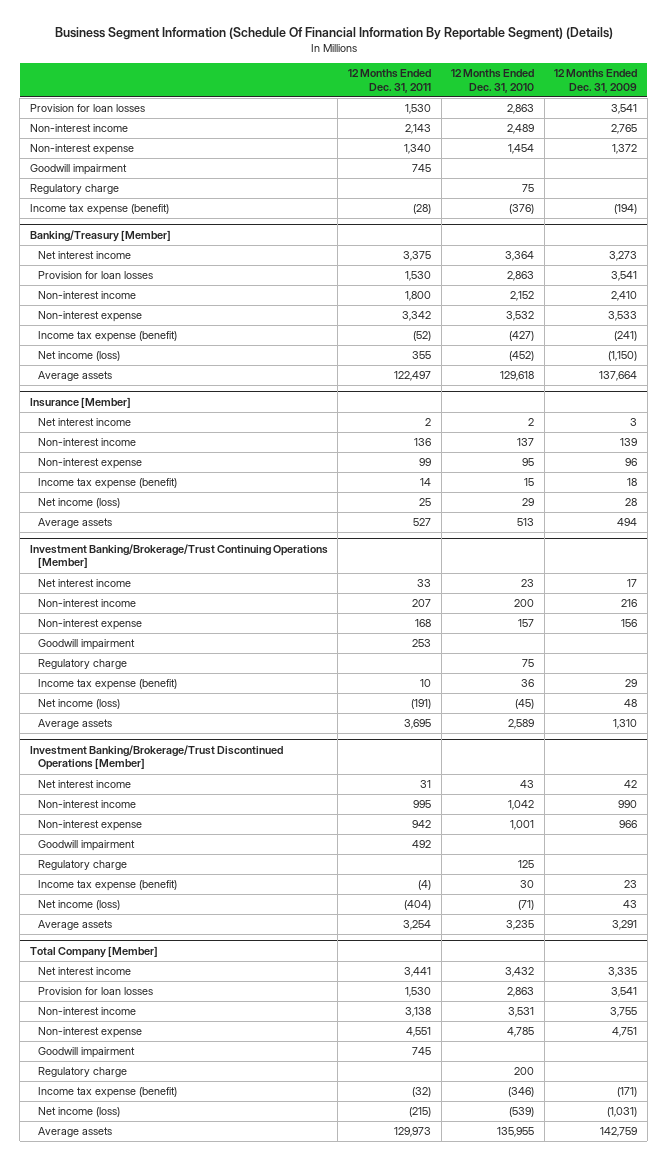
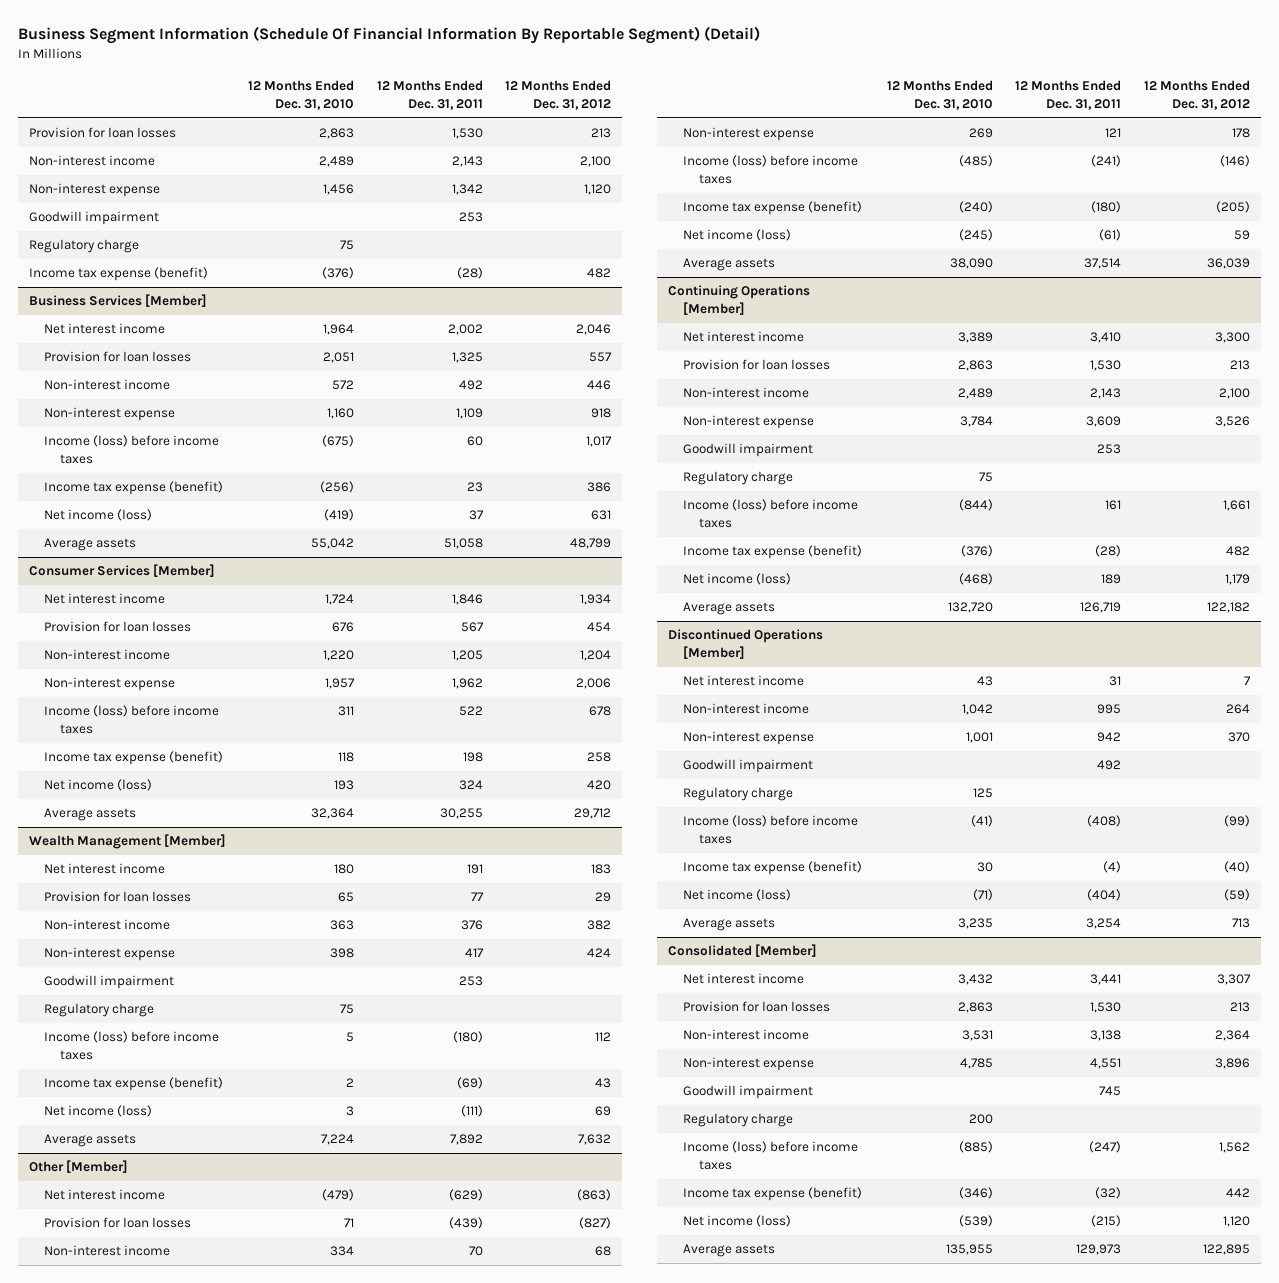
[54,26,613,40] Business Segment Information (Schedule Of Financial Information By Reportable Segment) (Details) -> [17,26,760,45] Business Segment Information (Schedule Of Financial Information By Reportable Segment) (Detail)
[554,69,638,93] 12 Months Ended Dec. 31, 2009 -> none
none -> [505,80,612,110] 12 Months Ended Dec. 31, 2012
[404,144,432,155] 1,340 -> [451,184,483,196] 1,342
[508,144,535,155] 1,454 -> [323,184,355,196] 1,456
[412,164,432,173] 745 -> [458,212,483,223] 253
[29,229,171,242] Banking/Treasury [Member] -> none
none -> [29,294,208,308] Business Services [Member]
[403,251,432,262] 3,375 -> [447,324,483,336] 2,002
[505,251,535,262] 3,364 -> [323,324,355,336] 1,964
none -> [44,351,192,363] Provision for loan losses
none -> [44,379,171,391] Non-interest income
none -> [44,407,176,422] Non-interest expense
none -> [44,435,220,465] Income (loss) before income taxes
none -> [44,481,224,496] Income tax expense (benefit)
none -> [44,509,153,522] Net income (loss)
none -> [44,538,137,552] Average assets
none -> [29,564,216,578] Consumer Services [Member]
none -> [44,593,166,605] Net interest income
none -> [44,621,192,633] Provision for loan losses
none -> [44,649,171,661] Non-interest income
none -> [44,677,176,692] Non-interest expense
none -> [44,705,220,735] Income (loss) before income taxes
none -> [44,751,224,766] Income tax expense (benefit)
none -> [44,779,153,792] Net income (loss)
none -> [44,808,137,822] Average assets
none -> [29,834,227,850] Wealth Management [Member]
none -> [44,863,166,875] Net interest income
none -> [44,891,192,903] Provision for loan losses
none -> [44,919,171,931] Non-interest income
none -> [44,947,176,962] Non-interest expense
none -> [44,975,175,990] Goodwill impairment
none -> [44,1003,155,1018] Regulatory charge
none -> [44,1031,220,1061] Income (loss) before income taxes
none -> [44,1077,224,1092] Income tax expense (benefit)
none -> [44,1105,153,1118] Net income (loss)
none -> [44,1134,137,1148] Average assets
none -> [29,1160,129,1174] Other [Member]
none -> [44,1189,166,1201] Net interest income
none -> [44,1217,192,1229] Provision for loan losses
none -> [44,1245,171,1257] Non-interest income
none -> [683,127,815,142] Non-interest expense
none -> [683,155,859,185] Income (loss) before income taxes
none -> [683,201,863,216] Income tax expense (benefit)
none -> [683,229,792,242] Net income (loss)
none -> [683,258,776,272] Average assets
none -> [667,285,810,316] Continuing Operations [Member]
none -> [683,331,805,343] Net interest income
[38,331,178,343] Income tax expense (benefit) -> none
[38,351,121,362] Net income (loss) -> none
[38,371,113,382] Average assets -> none
[29,396,131,408] Insurance [Member] -> none
[38,418,132,427] Net interest income -> none
[38,438,137,447] Non-interest income -> none
[38,458,143,470] Non-interest expense -> none
[38,478,178,490] Income tax expense (benefit) -> none
[38,498,121,509] Net income (loss) -> none
[38,518,113,529] Average assets -> none
[29,543,328,569] Investment Banking/Brokerage/Trust Continuing Operations [Member] -> none
[38,579,132,588] Net interest income -> none
[38,599,137,608] Non-interest income -> none
[38,619,143,631] Non-interest expense -> none
[405,291,432,302] 1,800 -> [1090,388,1122,400] 2,143
[510,291,535,302] 2,152 -> [958,388,994,400] 2,489
[402,311,432,322] 3,342 -> [1086,416,1122,428] 3,609
[506,311,535,322] 3,532 -> [960,416,994,428] 3,784
[29,744,283,771] Investment Banking/Brokerage/Trust Discontinued Operations [Member] -> none
none -> [683,499,859,529] Income (loss) before income taxes
[420,679,432,688] 10 -> [1095,545,1122,558] (28)
[521,679,535,688] 36 -> [961,545,994,558] (376)
[411,699,432,710] (191) -> [1101,574,1122,585] 189
[515,699,535,710] (45) -> [959,573,994,586] (468)
[404,719,432,730] 3,695 -> [1080,602,1122,614] 126,719
[508,719,535,730] 2,589 -> [948,602,994,614] 132,720
none -> [667,629,823,660] Discontinued Operations [Member]
none -> [683,815,859,845] Income (loss) before income taxes
[29,945,158,958] Total Company [Member] -> none
none -> [667,944,817,958] Consolidated [Member]
none -> [683,1141,859,1171] Income (loss) before income taxes

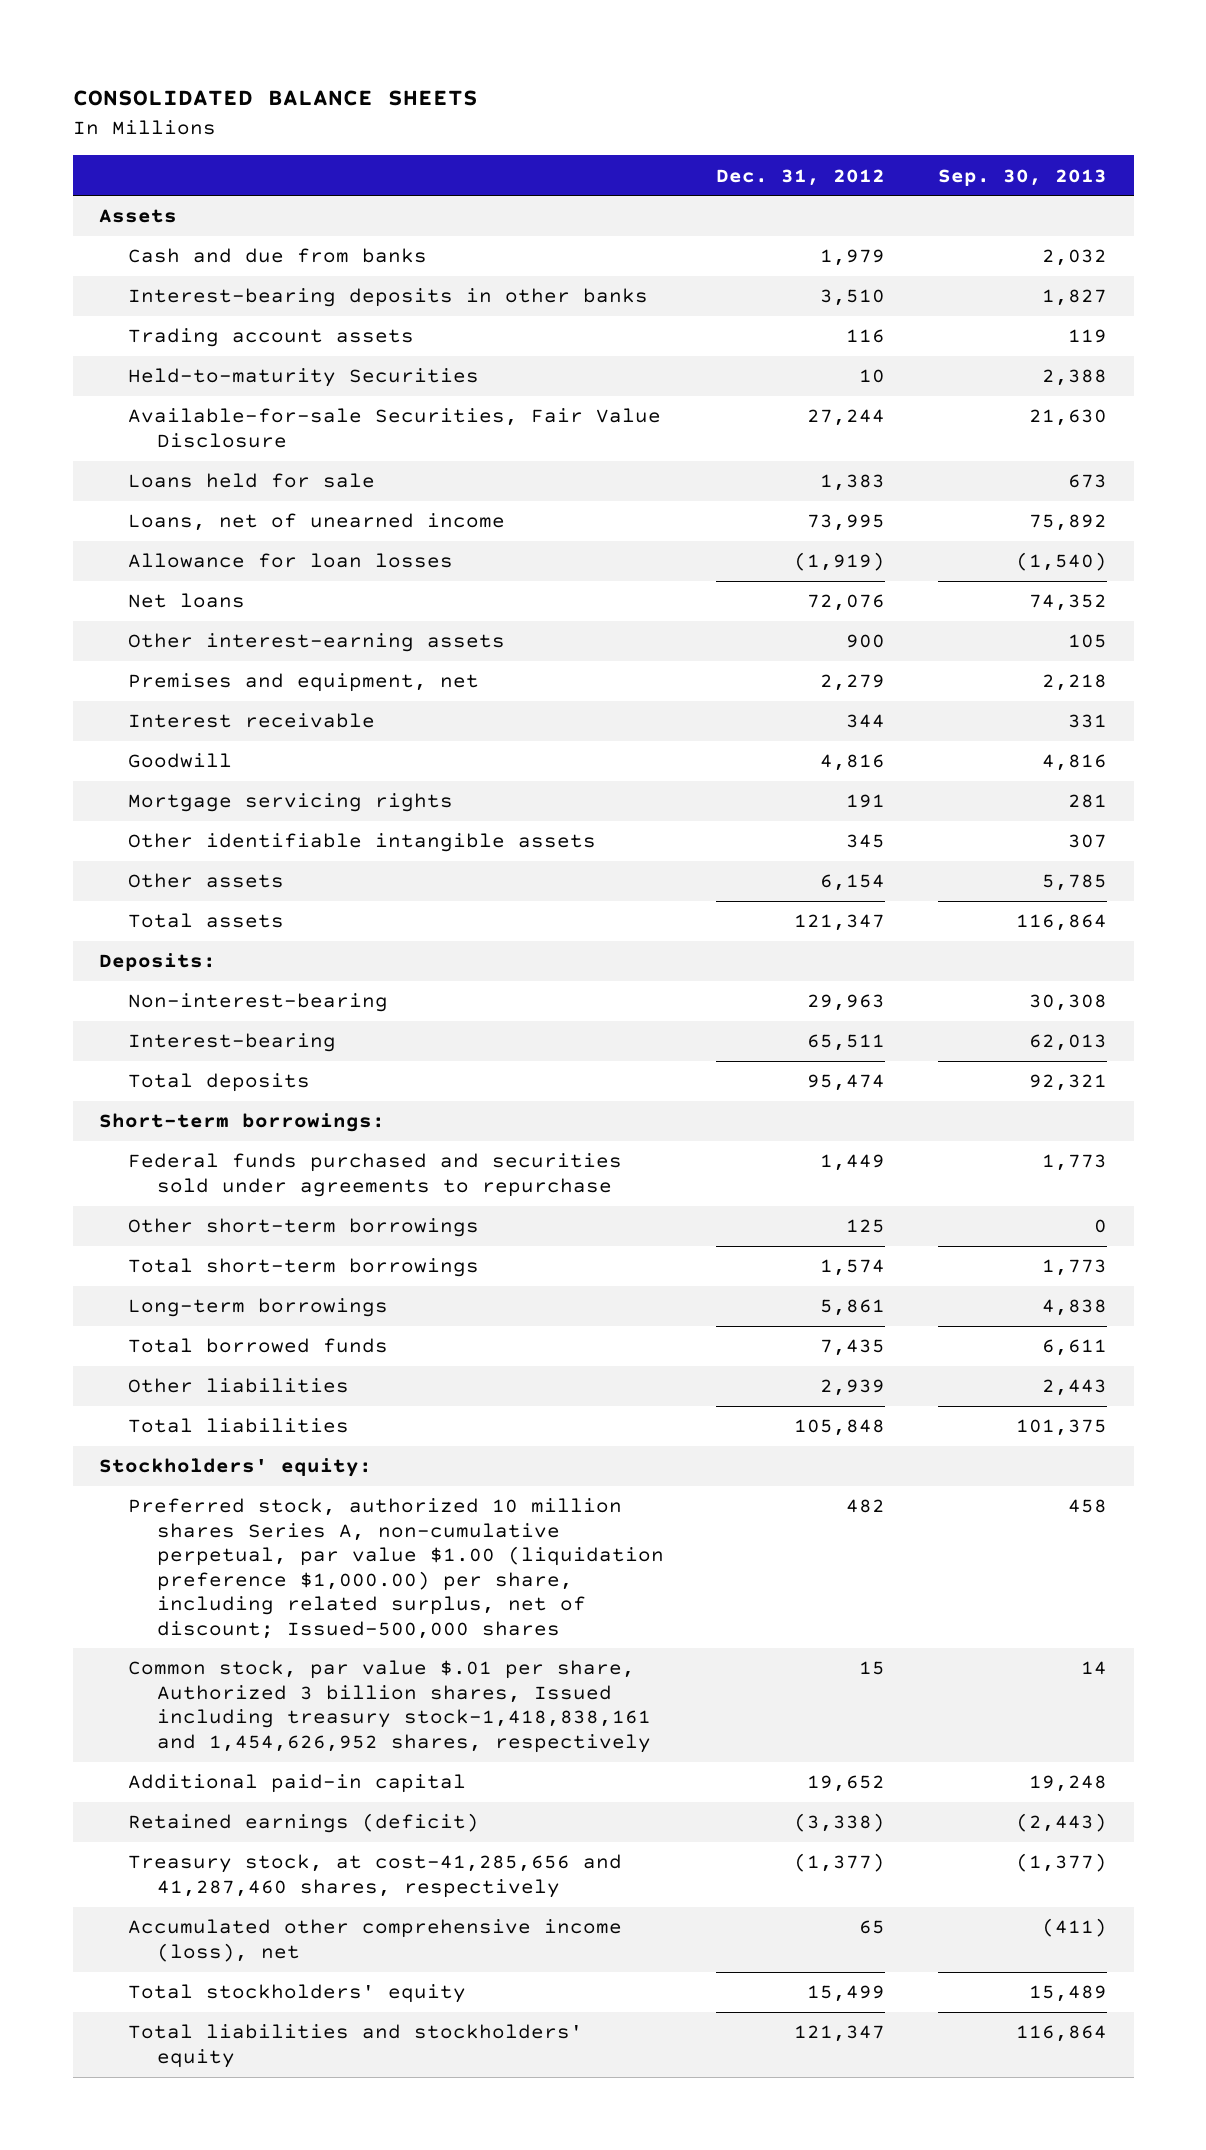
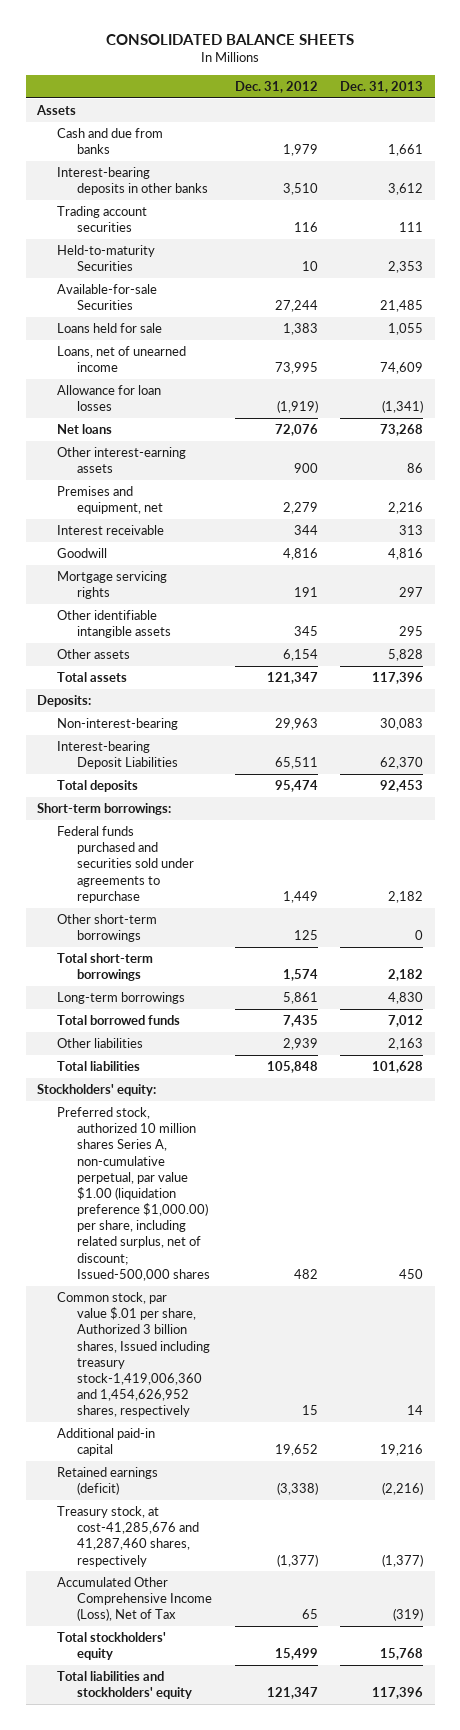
[938,168,1108,186] Sep. 30, 2013 -> none
none -> [340,80,424,93] Dec. 31, 2013
[127,328,414,348] Trading account assets -> [57,206,148,233] Trading account securities
[127,408,661,448] Available-for-sale Securities, Fair Value Disclosure -> [57,284,158,311] Available-for-sale Securities
[127,1033,336,1053] Interest-bearing -> [57,741,178,770] Interest-bearing Deposit Liabilities
[127,1660,651,1753] Common stock, par value $.01 per share, Authorized 3 billion shares, Issued including treasury stock-1,418,838,161 and 1,454,626,952 shares, respectively -> [57,1292,210,1418] Common stock, par value $.01 per share, Authorized 3 billion shares, Issued including treasury stock-1,419,006,360 and 1,454,626,952 shares, respectively
[127,1854,622,1898] Treasury stock, at cost-41,285,656 and 41,287,460 shares, respectively -> [57,1506,199,1567] Treasury stock, at cost-41,285,676 and 41,287,460 shares, respectively
[127,1919,622,1962] Accumulated other comprehensive income (loss), net -> [57,1577,212,1622] Accumulated Other Comprehensive Income (Loss), Net of Tax

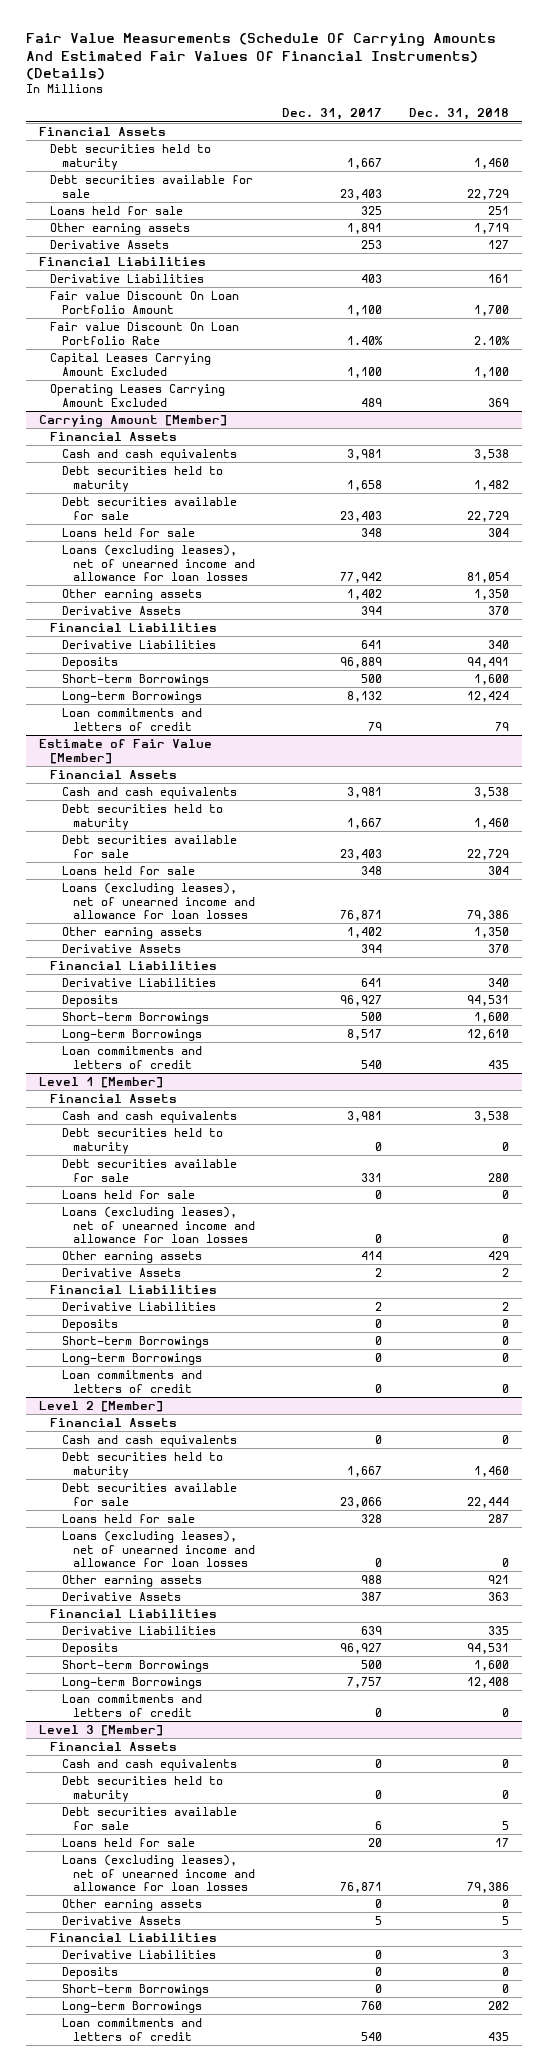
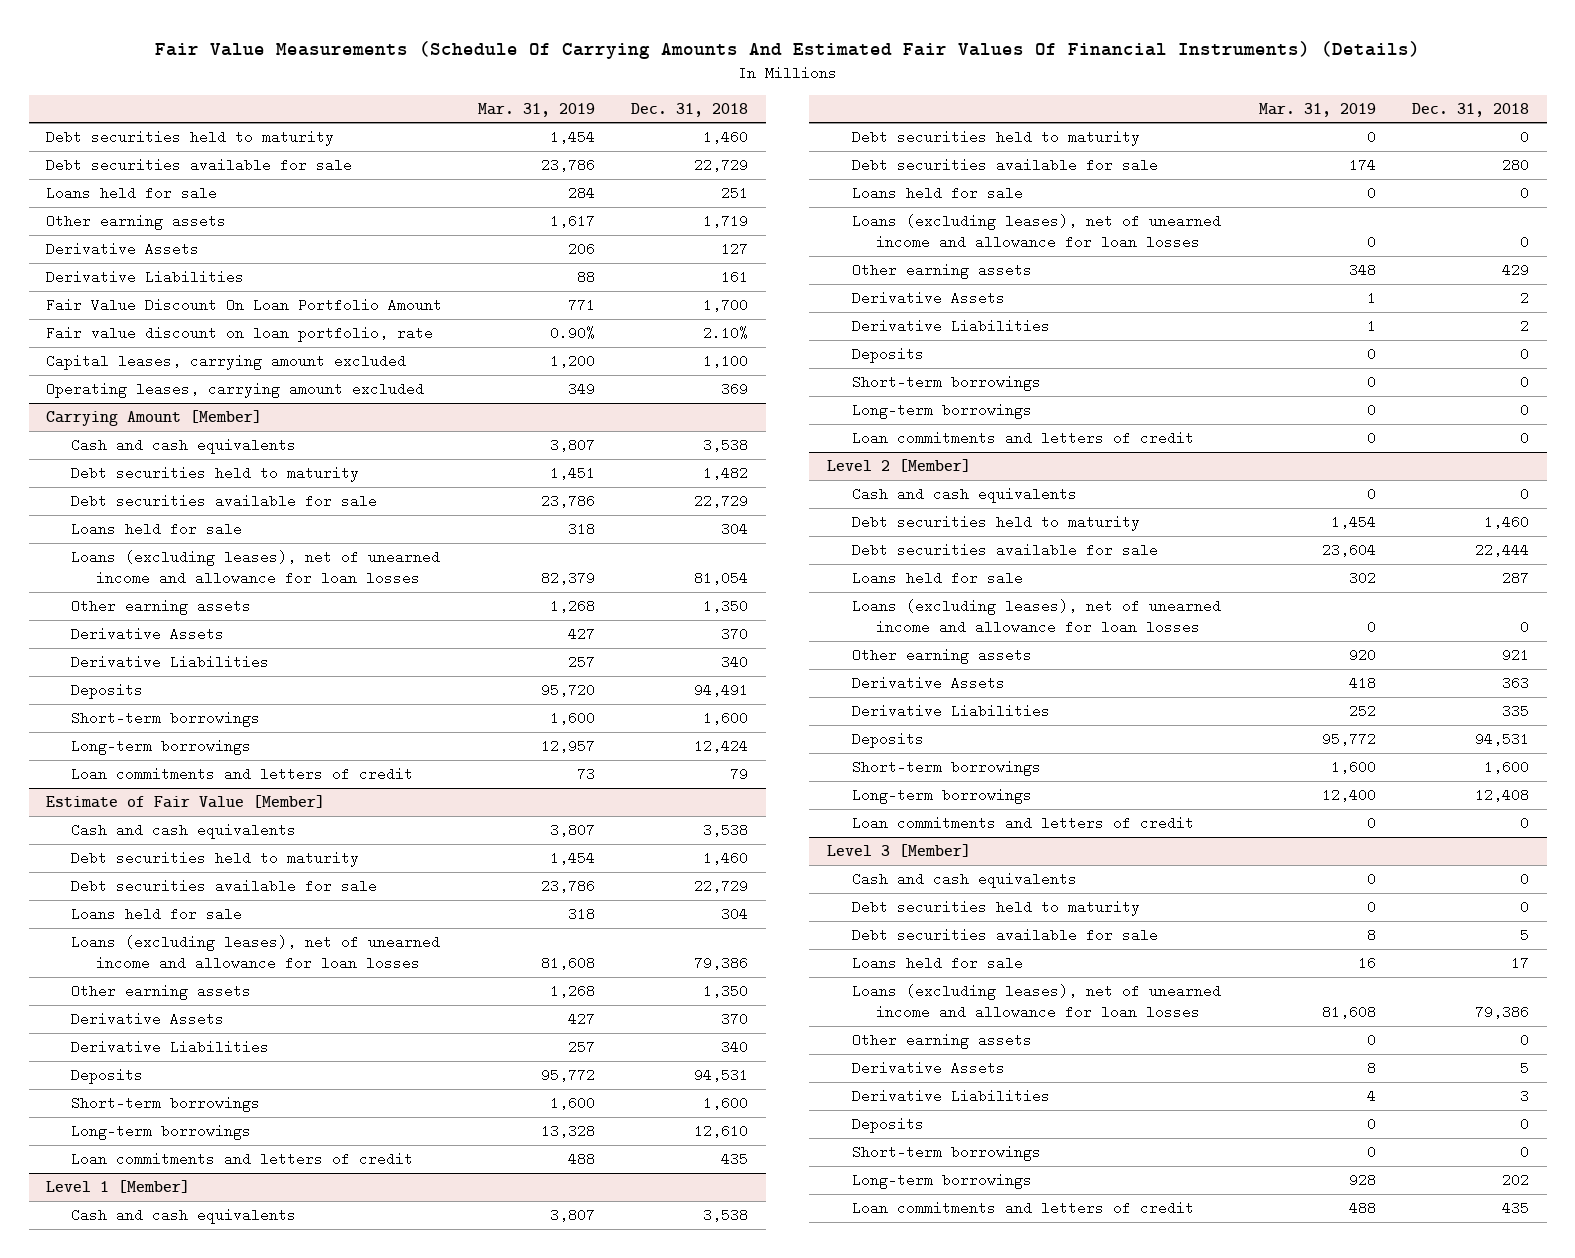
[281,108,382,121] Dec. 31, 2017 -> none
none -> [478,102,596,117] Mar. 31, 2019
[39,126,167,136] Financial Assets -> none
[39,256,207,266] Financial Liabilities -> none
[50,290,240,314] Fair value Discount On Loan Portfolio Amount -> [46,297,443,312] Fair Value Discount On Loan Portfolio Amount
[50,321,240,345] Fair value Discount On Loan Portfolio Rate -> [46,325,434,342] Fair value discount on loan portfolio, rate
[50,352,212,376] Capital Leases Carrying Amount Excluded -> [46,353,407,370] Capital leases, carrying amount excluded
[50,383,226,407] Operating Leases Carrying Amount Excluded -> [46,381,425,398] Operating leases, carrying amount excluded
[50,431,178,441] Financial Assets -> none
[50,622,218,632] Financial Liabilities -> none
[61,673,209,686] Short-term Borrowings -> [71,710,261,727] Short-term borrowings
[61,690,202,703] Long-term Borrowings -> [71,738,252,755] Long-term borrowings
[50,769,178,779] Financial Assets -> none
[50,960,218,970] Financial Liabilities -> none
[61,1011,209,1024] Short-term Borrowings -> [71,1095,261,1112] Short-term borrowings
[61,1028,202,1041] Long-term Borrowings -> [71,1123,252,1140] Long-term borrowings
[50,1093,178,1103] Financial Assets -> none
[50,1284,218,1294] Financial Liabilities -> none
[61,1335,209,1348] Short-term Borrowings -> [851,374,1041,391] Short-term borrowings
[61,1352,202,1365] Long-term Borrowings -> [851,402,1032,419] Long-term borrowings
[50,1417,178,1427] Financial Assets -> none
[50,1608,218,1618] Financial Liabilities -> none
[61,1659,209,1672] Short-term Borrowings -> [851,759,1041,776] Short-term borrowings
[61,1676,202,1689] Long-term Borrowings -> [851,787,1032,804] Long-term borrowings
[50,1741,178,1751] Financial Assets -> none
[50,1932,218,1942] Financial Liabilities -> none
[61,1983,209,1996] Short-term Borrowings -> [851,1144,1041,1161] Short-term borrowings
[61,2000,202,2013] Long-term Borrowings -> [851,1172,1032,1189] Long-term borrowings

